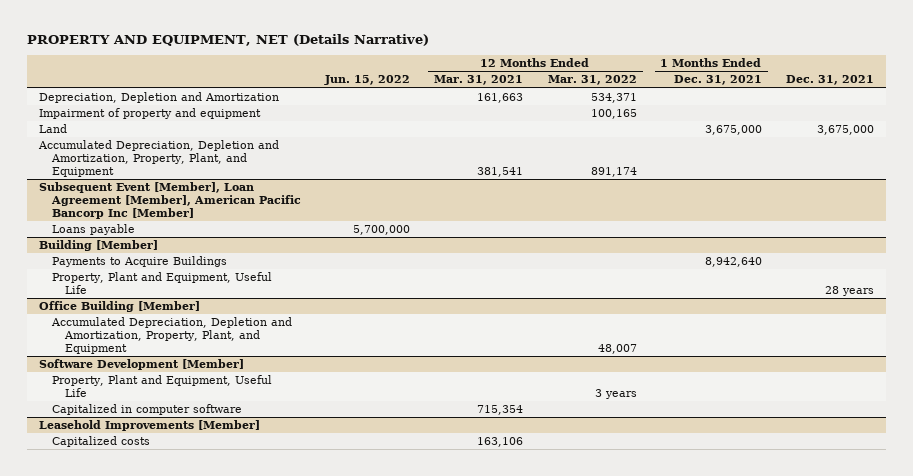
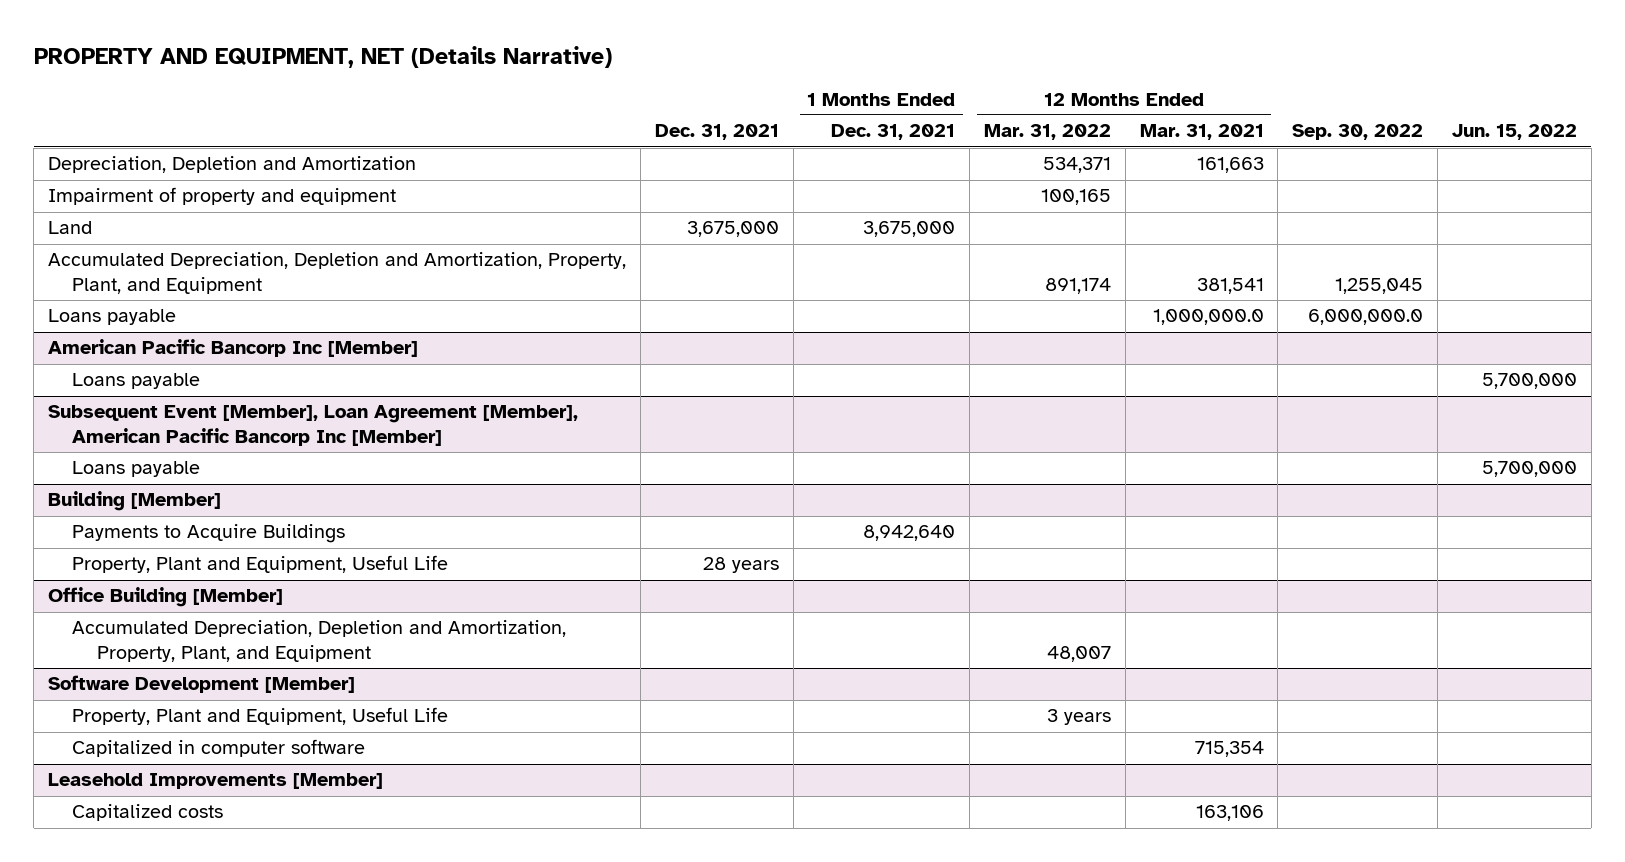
none -> [1292,124,1424,141] Sep. 30, 2022
none -> [48,309,177,326] Loans payable
none -> [48,339,419,358] American Pacific Bancorp Inc [Member]
none -> [72,373,201,390] Loans payable

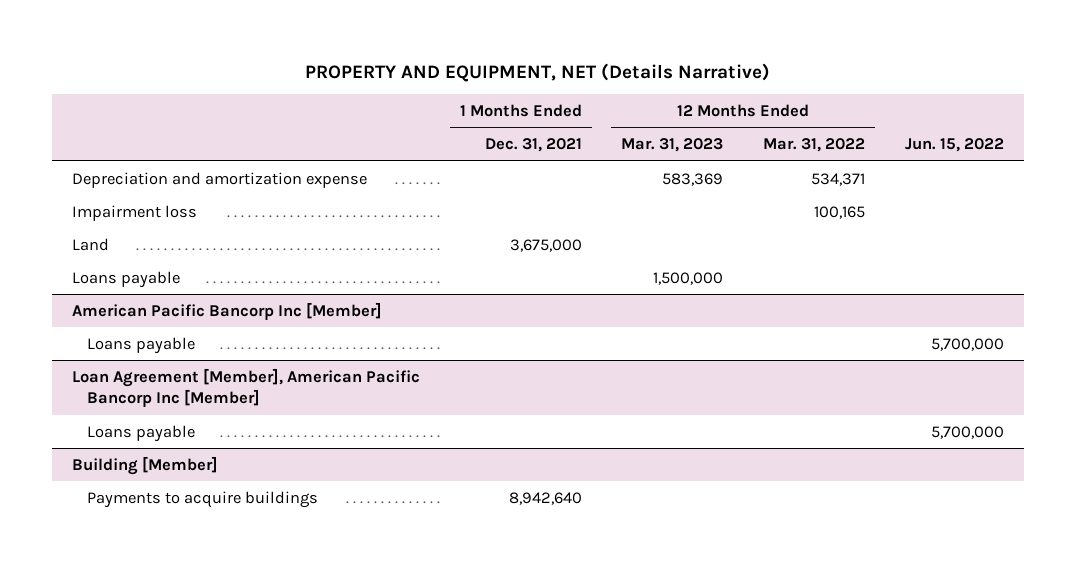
[654,124,779,141] Dec. 31, 2021 -> none
[1139,124,1264,141] Mar. 31, 2021 -> none
[1292,124,1424,141] Sep. 30, 2022 -> none
none -> [621,138,724,153] Mar. 31, 2023
[48,156,417,174] Depreciation, Depletion and Amortization -> [71,171,367,188] Depreciation and amortization expense
[48,187,397,206] Impairment of property and equipment -> [71,204,197,221] Impairment loss
[48,252,627,294] Accumulated Depreciation, Depletion and Amortization, Property, Plant, and Equipment -> none
[48,405,579,446] Subsequent Event [Member], Loan Agreement [Member], American Pacific Bancorp Inc [Member] -> [71,367,420,408] Loan Agreement [Member], American Pacific Bancorp Inc [Member]
[72,555,449,574] Property, Plant and Equipment, Useful Life -> none
[48,587,284,608] Office Building [Member] -> none
[72,620,567,662] Accumulated Depreciation, Depletion and Amortization, Property, Plant, and Equipment -> none
[48,675,356,694] Software Development [Member] -> none
[72,707,449,726] Property, Plant and Equipment, Useful Life -> none
[72,739,366,758] Capitalized in computer software -> none
[48,773,384,790] Leasehold Improvements [Member] -> none
[72,804,224,822] Capitalized costs -> none
[72,524,346,544] Payments to Acquire Buildings -> [87,490,319,508] Payments to acquire buildings

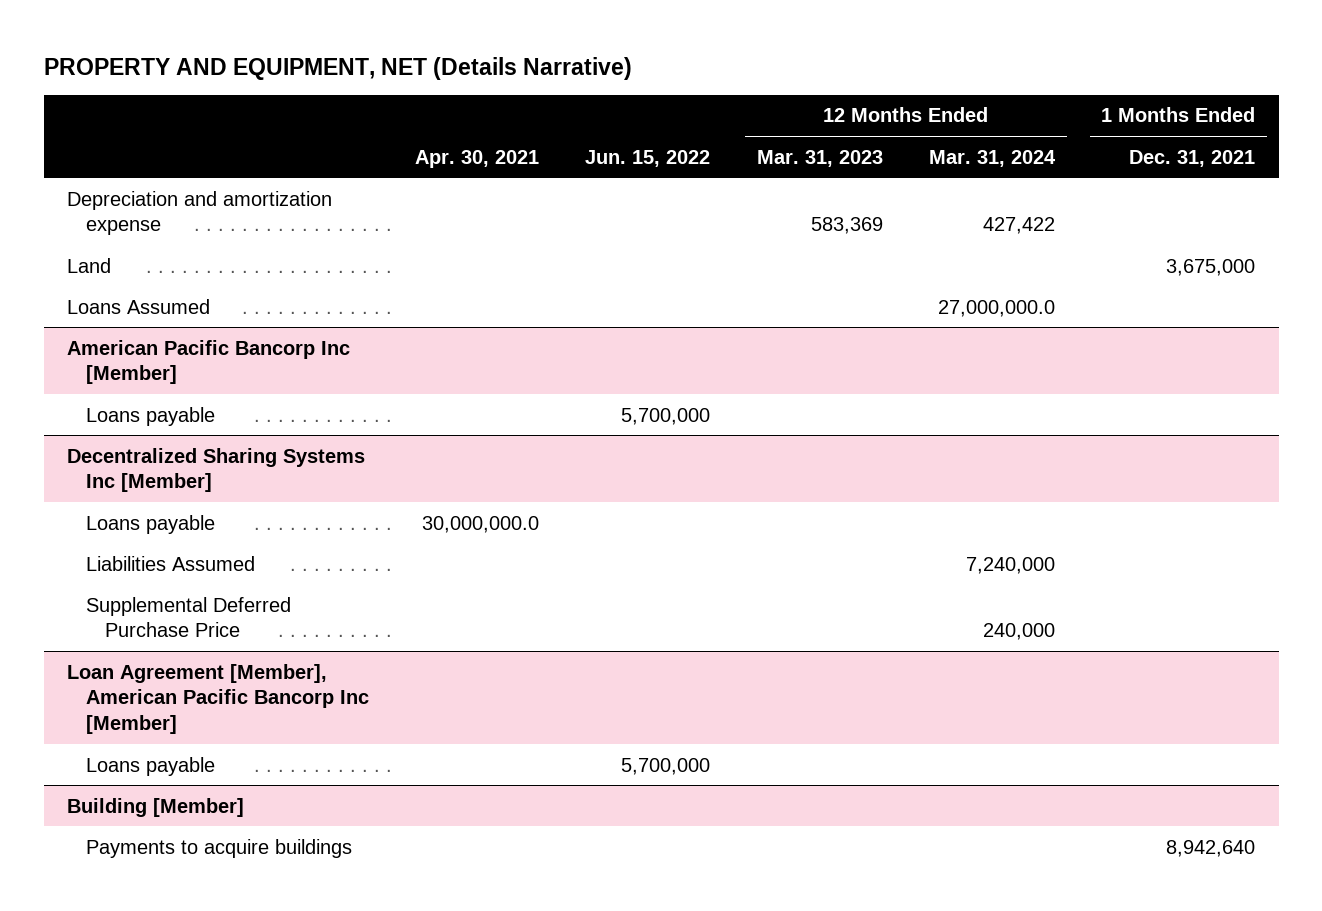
[762,138,865,153] Mar. 31, 2022 -> none
none -> [415,149,540,168] Apr. 30, 2021
none -> [929,149,1057,167] Mar. 31, 2024
[71,204,197,221] Impairment loss -> none
[71,270,180,288] Loans payable -> none
none -> [66,298,210,314] Loans Assumed
none -> [66,447,365,493] Decentralized Sharing Systems Inc [Member]
none -> [85,514,215,534] Loans payable
none -> [85,555,255,571] Liabilities Assumed
none -> [85,596,291,638] Supplemental Deferred Purchase Price

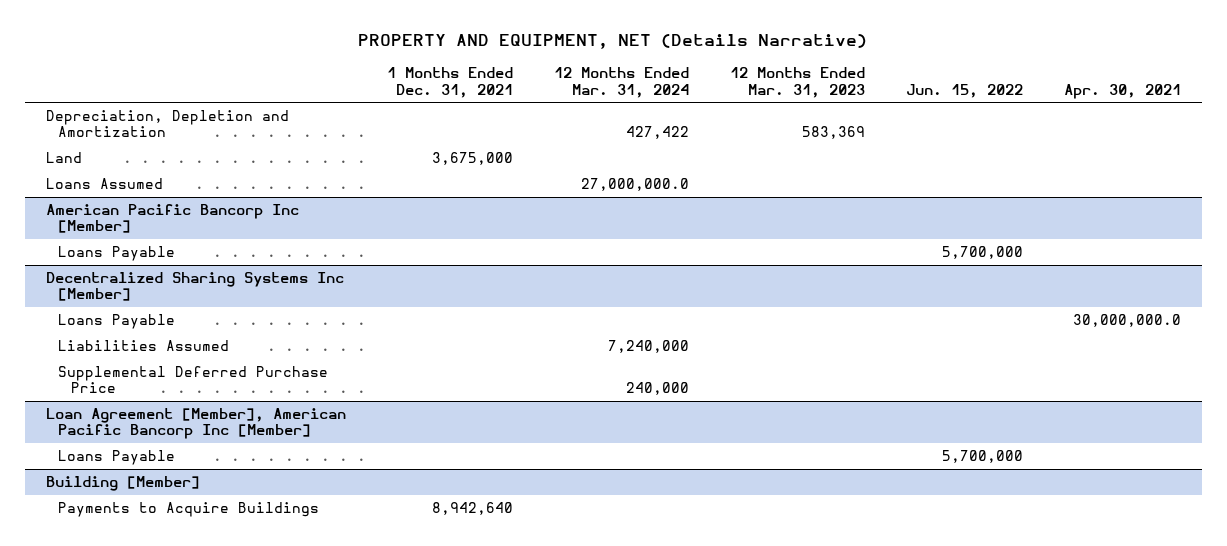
[66,190,332,236] Depreciation and amortization expense -> [45,110,289,138] Depreciation, Depletion and Amortization
[85,406,215,426] Loans payable -> [58,246,176,262] Loans Payable
[85,514,215,534] Loans payable -> [58,314,176,330] Loans Payable
[85,756,215,776] Loans payable -> [58,450,176,466] Loans Payable
[85,838,352,858] Payments to acquire buildings -> [58,502,320,518] Payments to Acquire Buildings

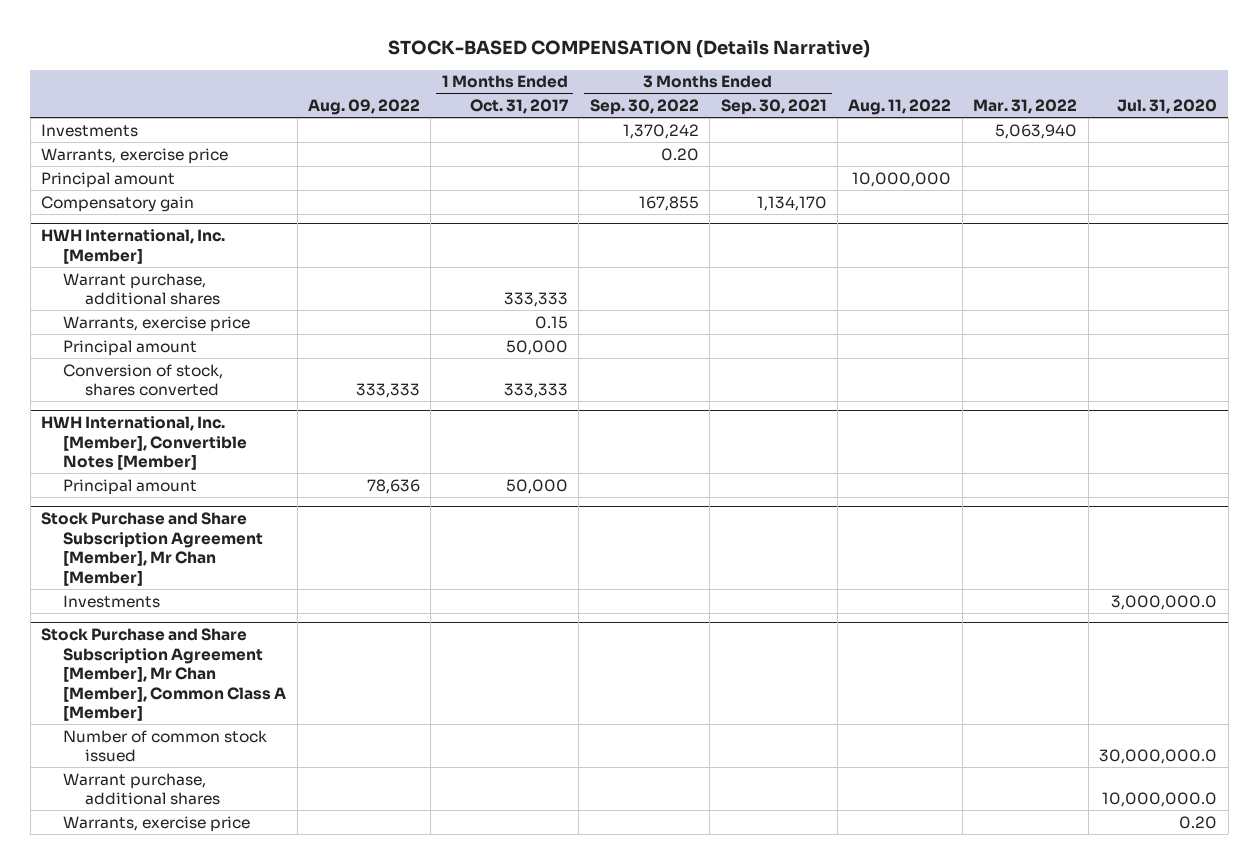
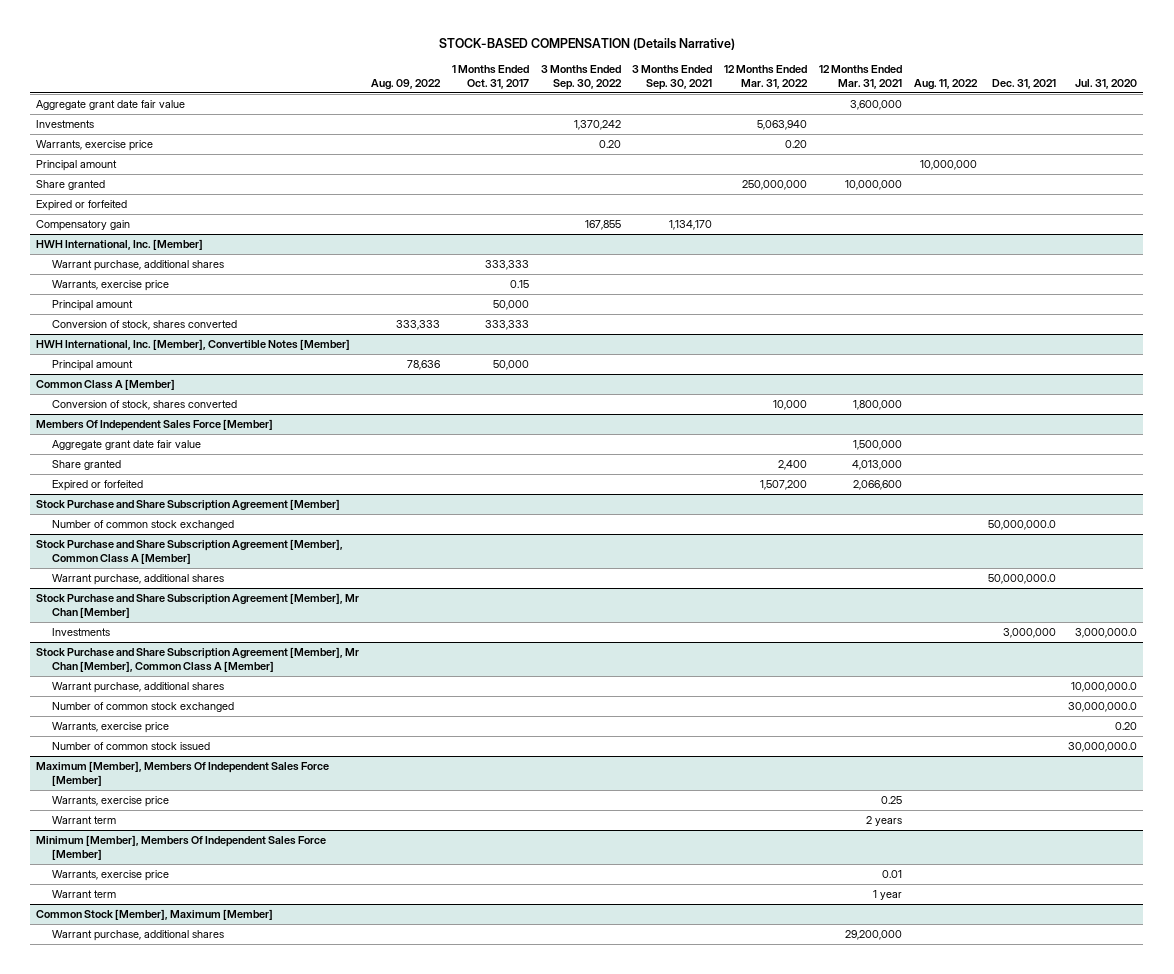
[973,99,1078,115] Mar. 31, 2022 -> none
none -> [724,64,809,89] 12 Months Ended Mar. 31, 2022
none -> [818,64,902,89] 12 Months Ended Mar. 31, 2021
none -> [992,78,1057,89] Dec. 31, 2021
none -> [36,100,186,111] Aggregate grant date fair value
none -> [36,180,106,191] Share granted
none -> [36,200,128,212] Expired or forfeited
none -> [36,379,176,391] Common Class A [Member]
none -> [52,400,238,411] Conversion of stock, shares converted
none -> [36,419,274,432] Members Of Independent Sales Force [Member]
none -> [52,440,202,451] Aggregate grant date fair value
none -> [52,460,122,471] Share granted
none -> [52,480,144,492] Expired or forfeited
none -> [36,499,341,512] Stock Purchase and Share Subscription Agreement [Member]
none -> [52,520,235,531] Number of common stock exchanged
none -> [36,539,344,565] Stock Purchase and Share Subscription Agreement [Member], Common Class A [Member]
none -> [52,574,225,586] Warrant purchase, additional shares
none -> [52,702,235,713] Number of common stock exchanged
[63,729,268,762] Number of common stock issued -> [52,742,211,751] Number of common stock issued
none -> [36,761,330,787] Maximum [Member], Members Of Independent Sales Force [Member]
none -> [52,796,170,808] Warrants, exercise price
none -> [52,816,117,825] Warrant term
none -> [36,835,327,861] Minimum [Member], Members Of Independent Sales Force [Member]
none -> [52,870,170,882] Warrants, exercise price
none -> [52,890,117,899] Warrant term
none -> [36,909,274,921] Common Stock [Member], Maximum [Member]
none -> [52,930,225,942] Warrant purchase, additional shares

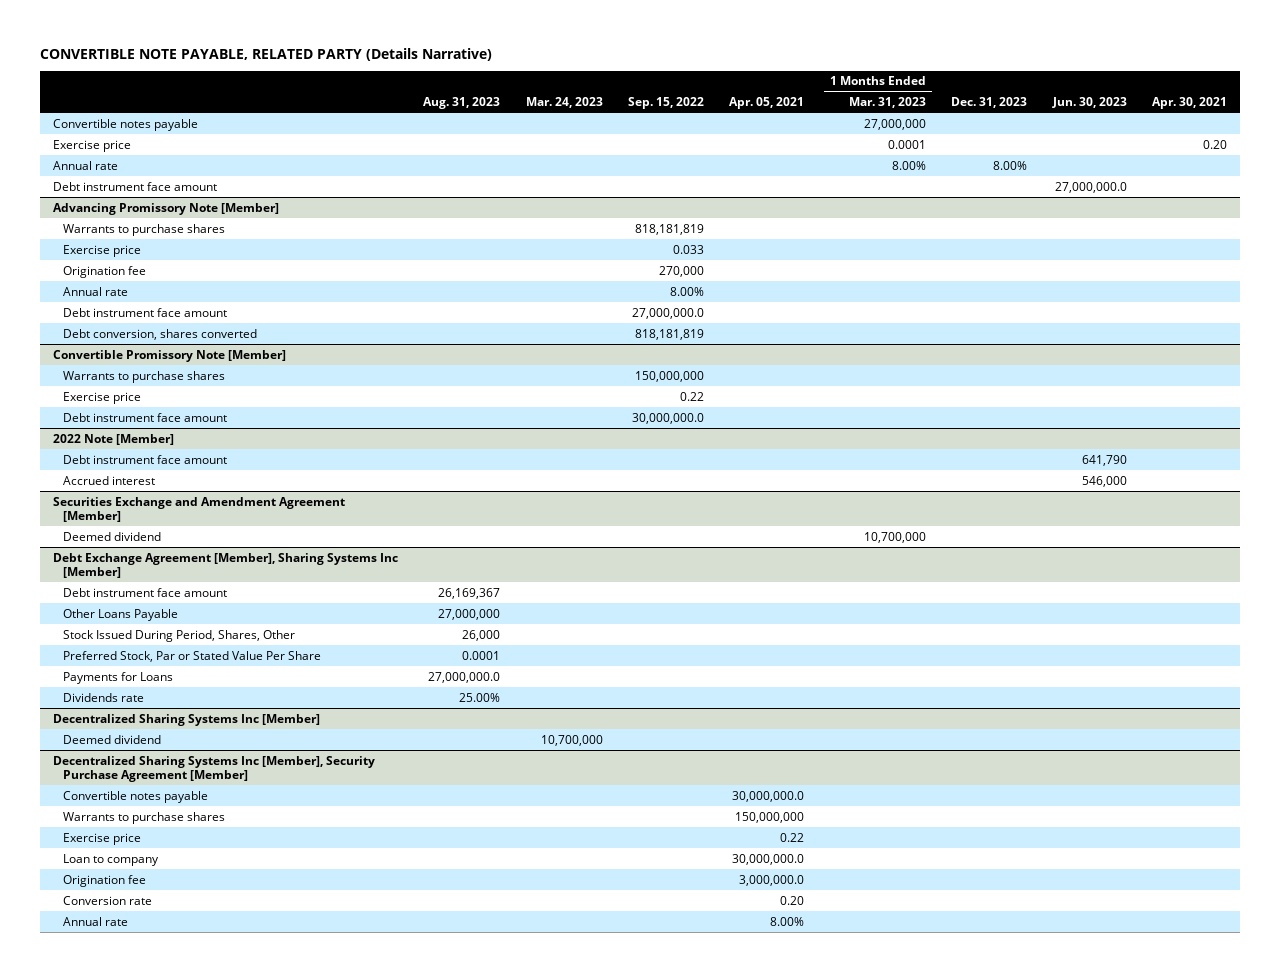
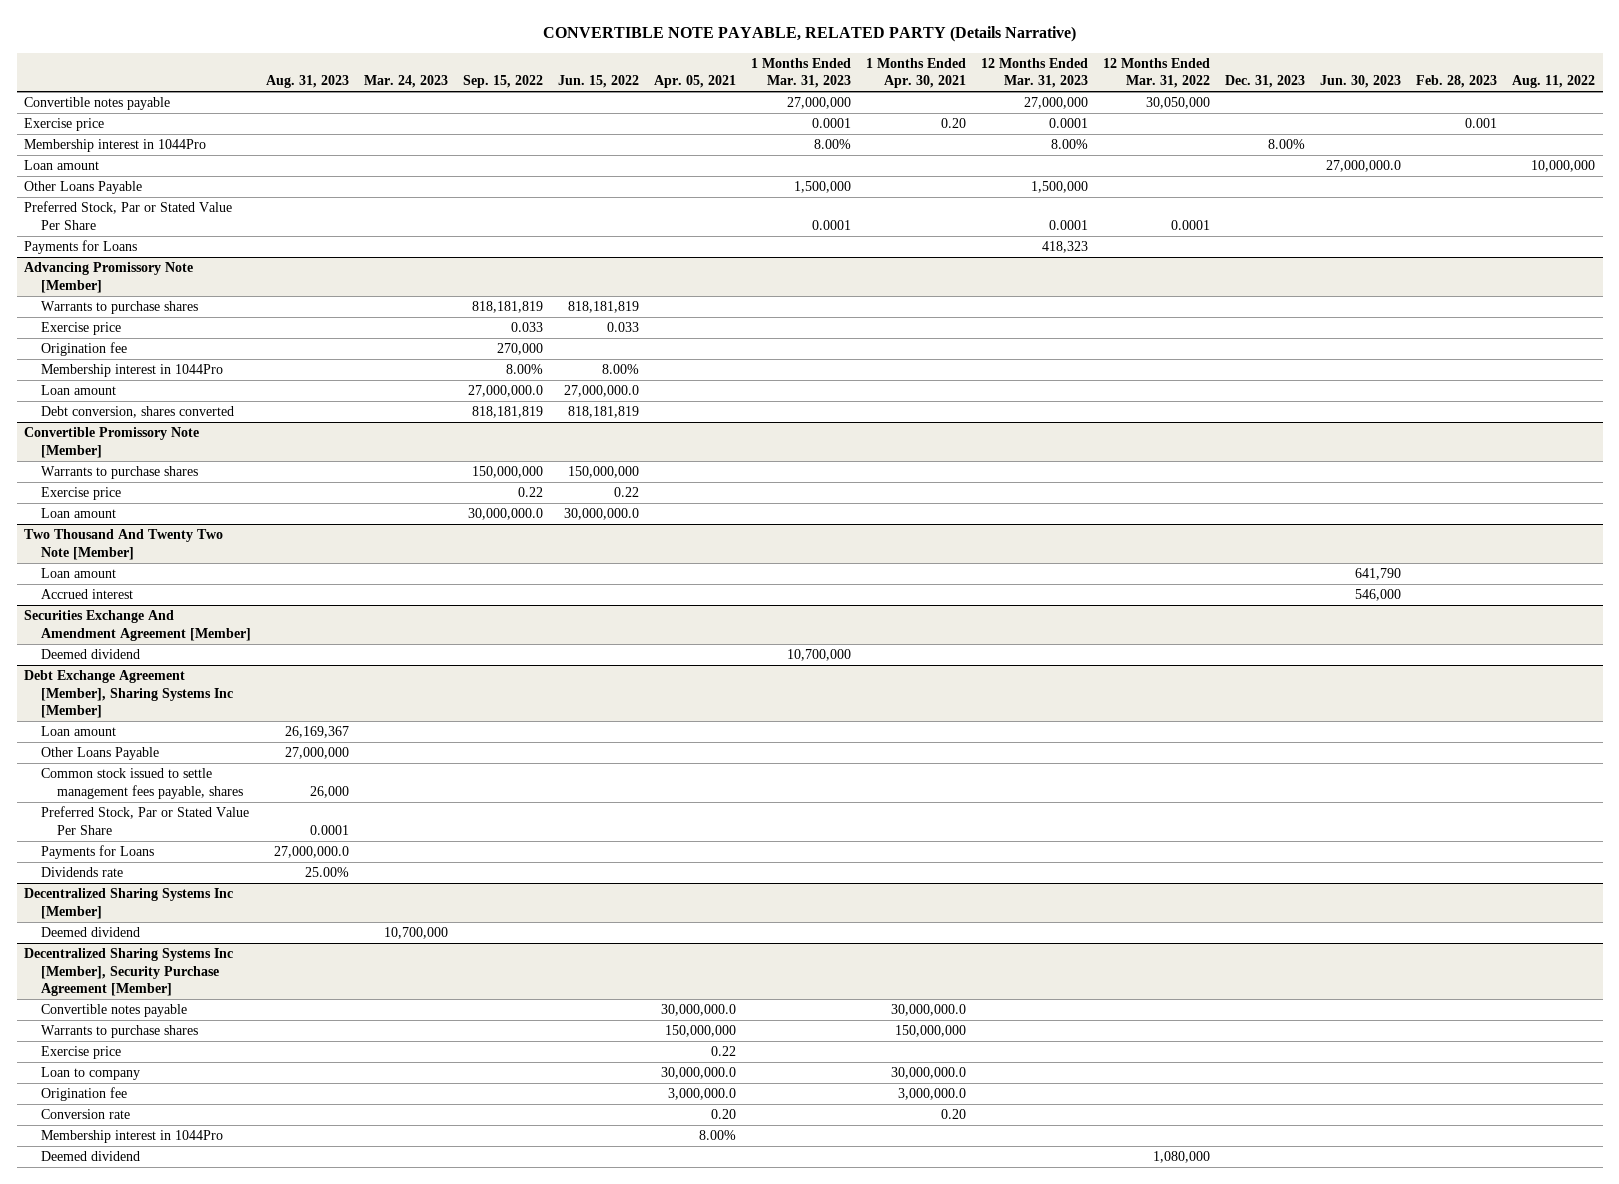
[1151,97,1227,110] Apr. 30, 2021 -> none
none -> [557,75,639,89] Jun. 15, 2022
none -> [865,57,966,89] 1 Months Ended Apr. 30, 2021
none -> [980,57,1088,89] 12 Months Ended Mar. 31, 2023
none -> [1102,57,1210,89] 12 Months Ended Mar. 31, 2022
none -> [1416,75,1498,89] Feb. 28, 2023
none -> [1512,75,1596,89] Aug. 11, 2022
[53,160,119,170] Annual rate -> [24,139,207,153] Membership interest in 1044Pro
[53,181,218,191] Debt instrument face amount -> [24,160,100,171] Loan amount
none -> [24,181,143,195] Other Loans Payable
none -> [24,201,233,230] Preferred Stock, Par or Stated Value Per Share
none -> [24,240,138,255] Payments for Loans
[62,286,128,296] Annual rate -> [40,364,223,378] Membership interest in 1044Pro
[62,307,227,317] Debt instrument face amount -> [40,385,116,396] Loan amount
[62,412,227,422] Debt instrument face amount -> [40,508,116,519] Loan amount
[53,433,175,445] 2022 Note [Member] -> [24,529,224,560] Two Thousand And Twenty Two Note [Member]
[62,454,227,464] Debt instrument face amount -> [40,568,116,579] Loan amount
[53,496,346,523] Securities Exchange and Amendment Agreement [Member] -> [24,610,251,641] Securities Exchange And Amendment Agreement [Member]
[62,587,227,597] Debt instrument face amount -> [40,726,116,737] Loan amount
[62,629,295,642] Stock Issued During Period, Shares, Other -> [40,768,243,799] Common stock issued to settle management fees payable, shares
[62,916,128,926] Annual rate -> [40,1130,223,1144] Membership interest in 1044Pro
none -> [40,1151,140,1162] Deemed dividend

